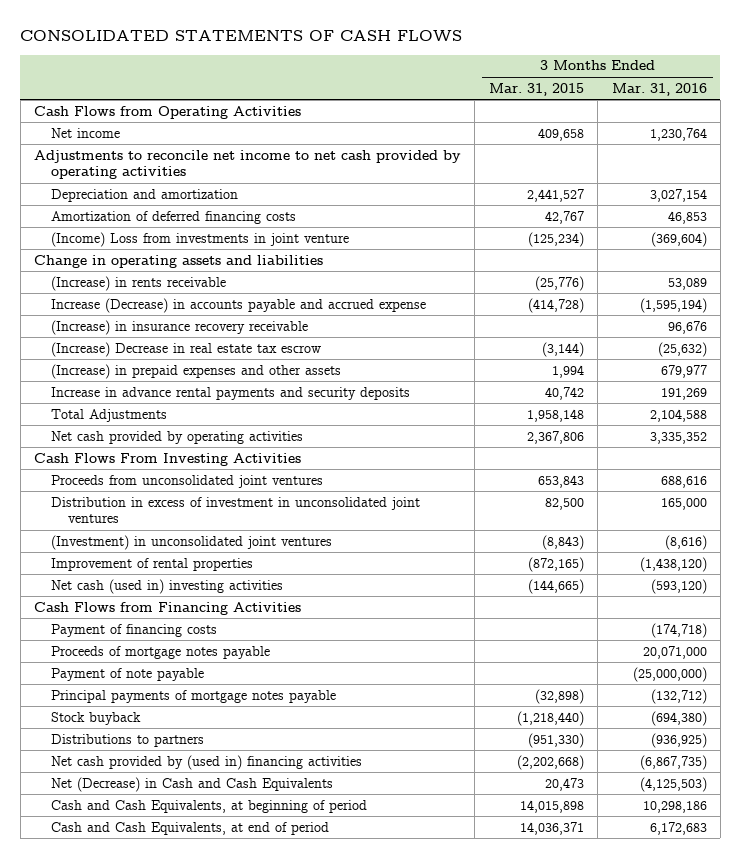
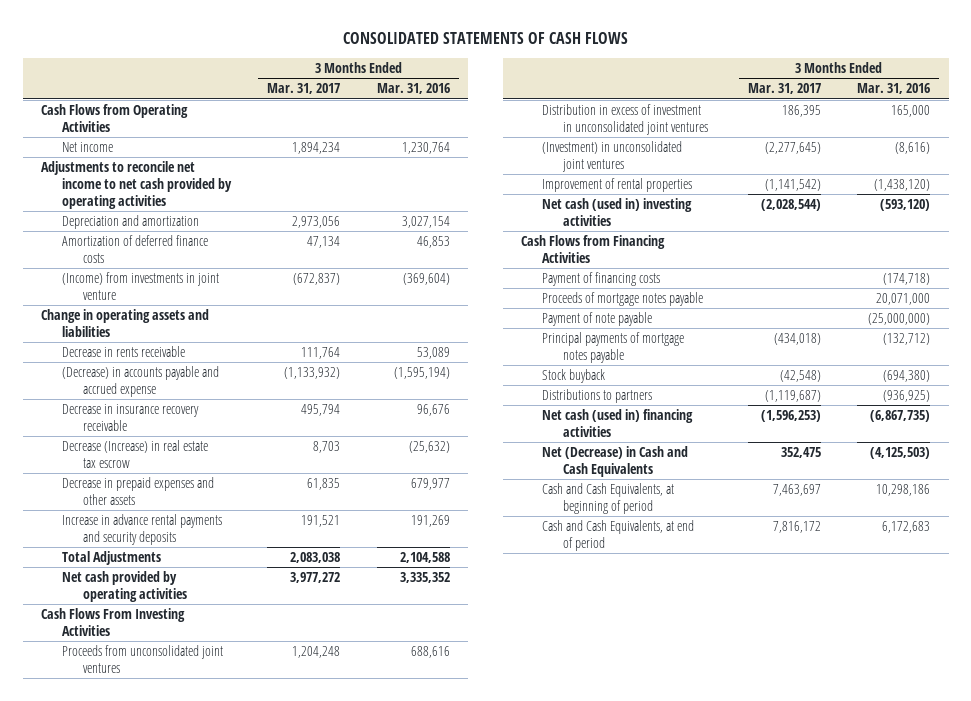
[488,82,584,96] Mar. 31, 2015 -> none
none -> [267,83,341,95] Mar. 31, 2017
[50,210,296,224] Amortization of deferred financing costs -> [61,235,208,263] Amortization of deferred finance costs
[50,231,349,247] (Income) Loss from investments in joint venture -> [61,272,219,300] (Income) from investments in joint venture
[50,275,226,291] (Increase) in rents receivable -> [61,346,185,358] Decrease in rents receivable
[50,297,426,313] Increase (Decrease) in accounts payable and accrued expense -> [61,366,219,397] (Decrease) in accounts payable and accrued expense
[50,319,308,335] (Increase) in insurance recovery receivable -> [61,404,199,431] Decrease in insurance recovery receivable
[50,341,321,357] (Increase) Decrease in real estate tax escrow -> [61,440,208,468] Decrease (Increase) in real estate tax escrow
[50,363,341,379] (Increase) in prepaid expenses and other assets -> [61,477,214,505] Decrease in prepaid expenses and other assets
[50,754,362,770] Net cash provided by (used in) financing activities -> [542,409,694,437] Net cash (used in) financing activities

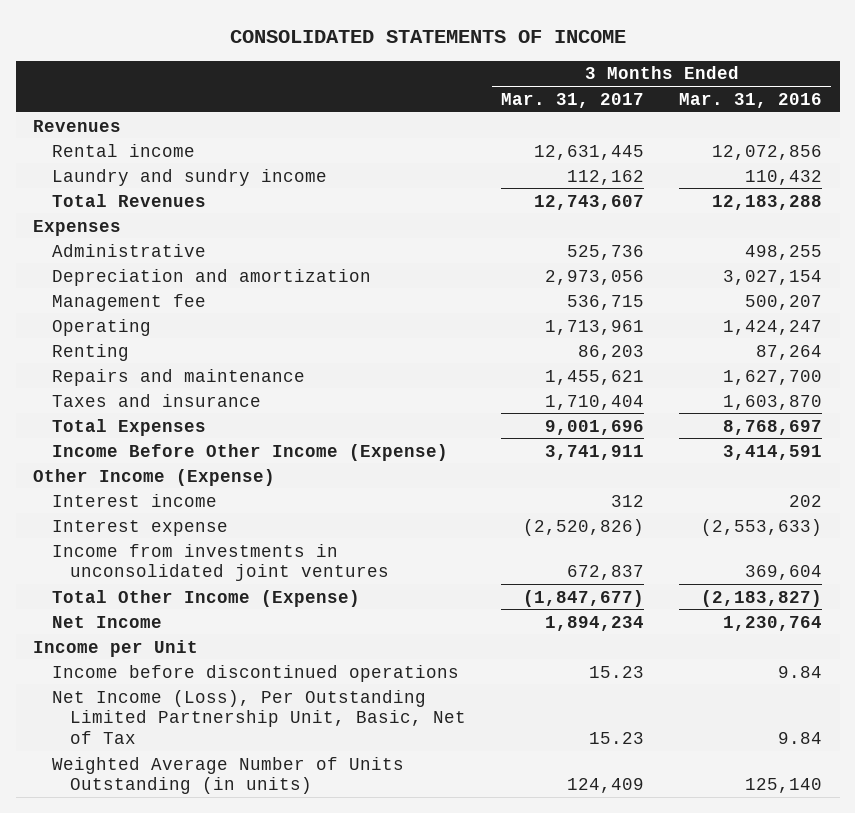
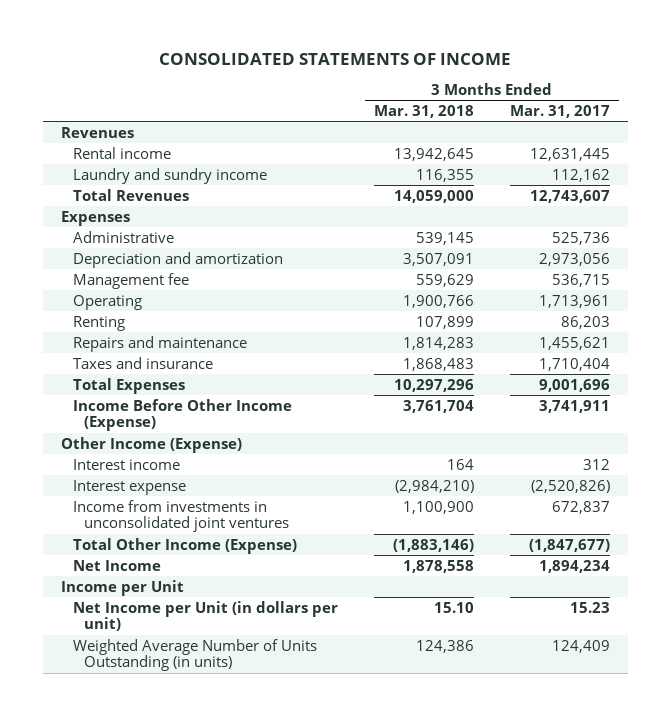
[679,92,823,108] Mar. 31, 2016 -> none
none -> [373,105,474,119] Mar. 31, 2018
[51,689,467,745] Net Income (Loss), Per Outstanding Limited Partnership Unit, Basic, Net of Tax -> none
[51,664,459,682] Income before discontinued operations -> [72,600,338,632] Net Income per Unit (in dollars per unit)

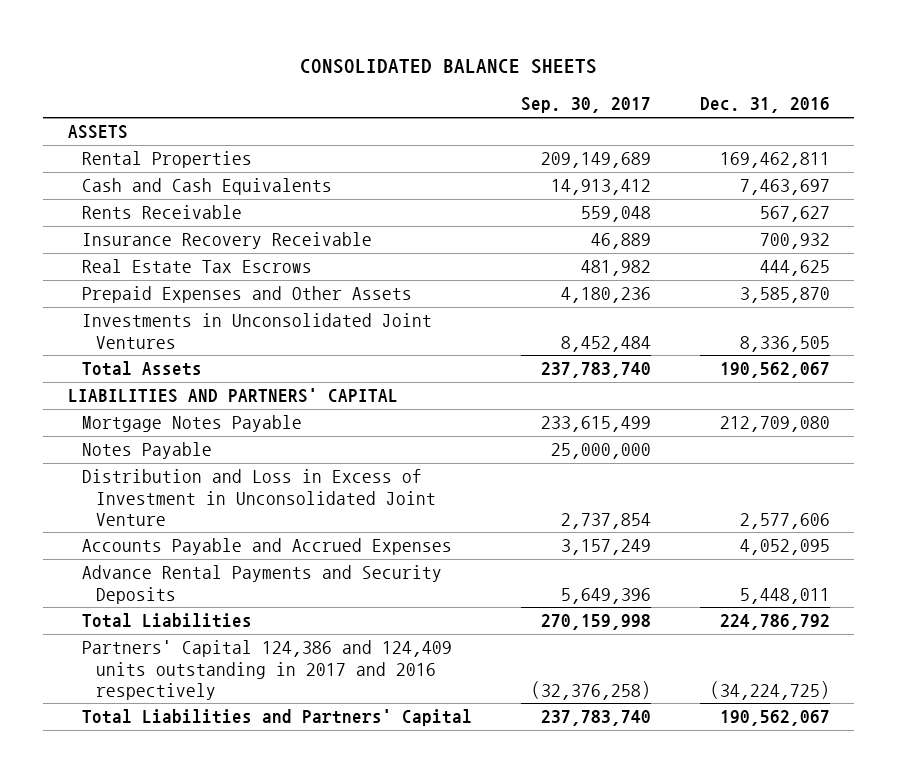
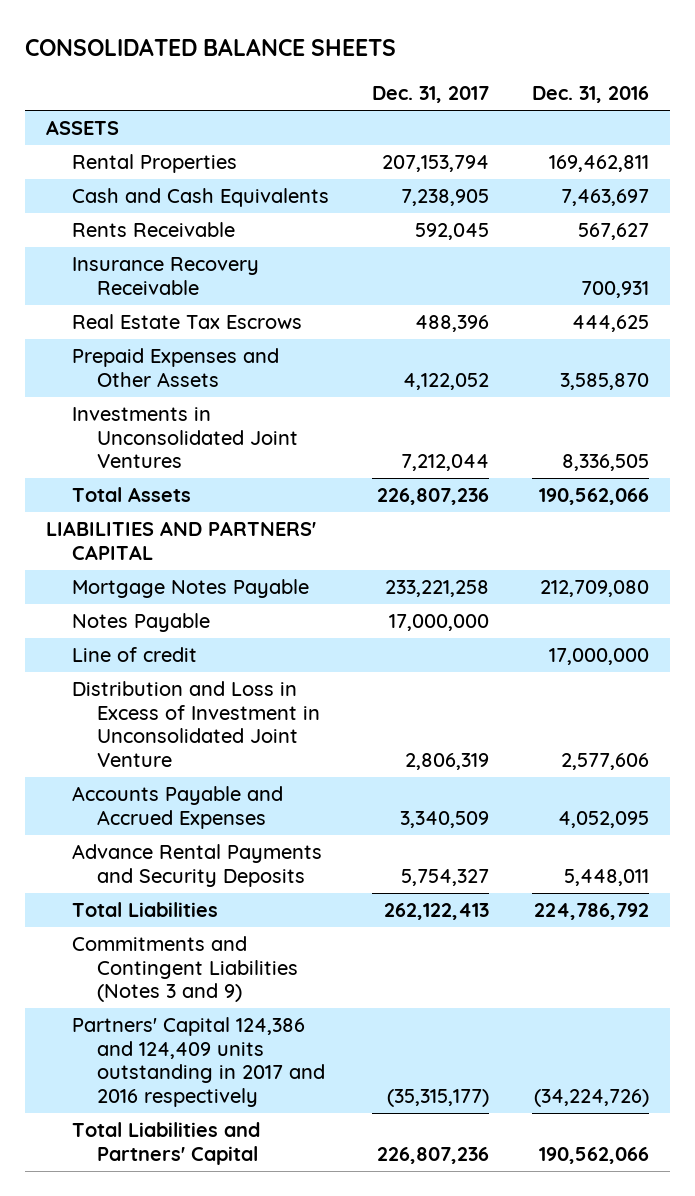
[520,97,651,114] Sep. 30, 2017 -> none
none -> [371,86,489,104] Dec. 31, 2017
[759,233,830,250] 700,932 -> [580,280,649,298] 700,931
[719,362,830,379] 190,562,067 -> [538,488,649,506] 190,562,066
none -> [71,647,197,663] Line of credit
none -> [71,936,299,1003] Commitments and Contingent Liabilities (Notes 3 and 9)
[709,680,830,700] (34,224,725) -> [533,1089,649,1108] (34,224,726)
[719,710,830,727] 190,562,067 -> [538,1146,649,1164] 190,562,066

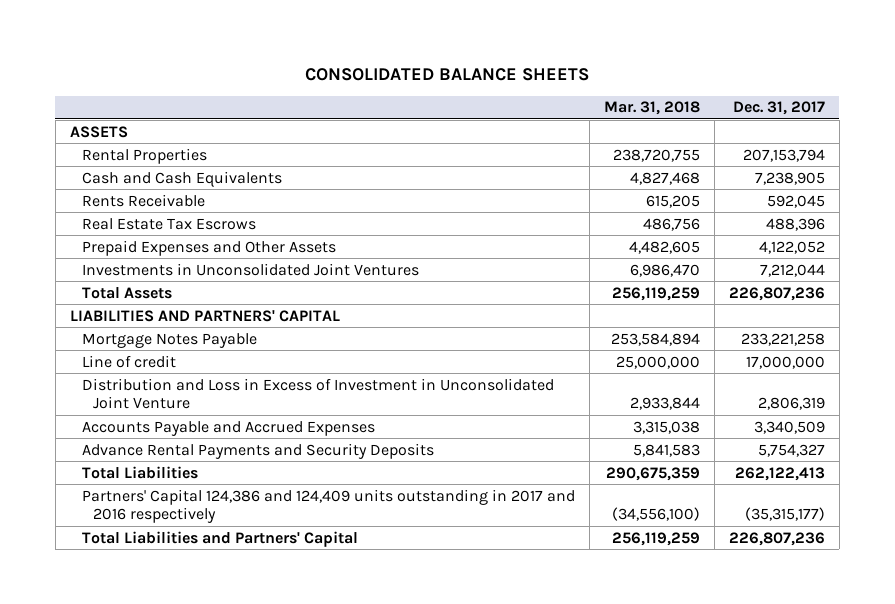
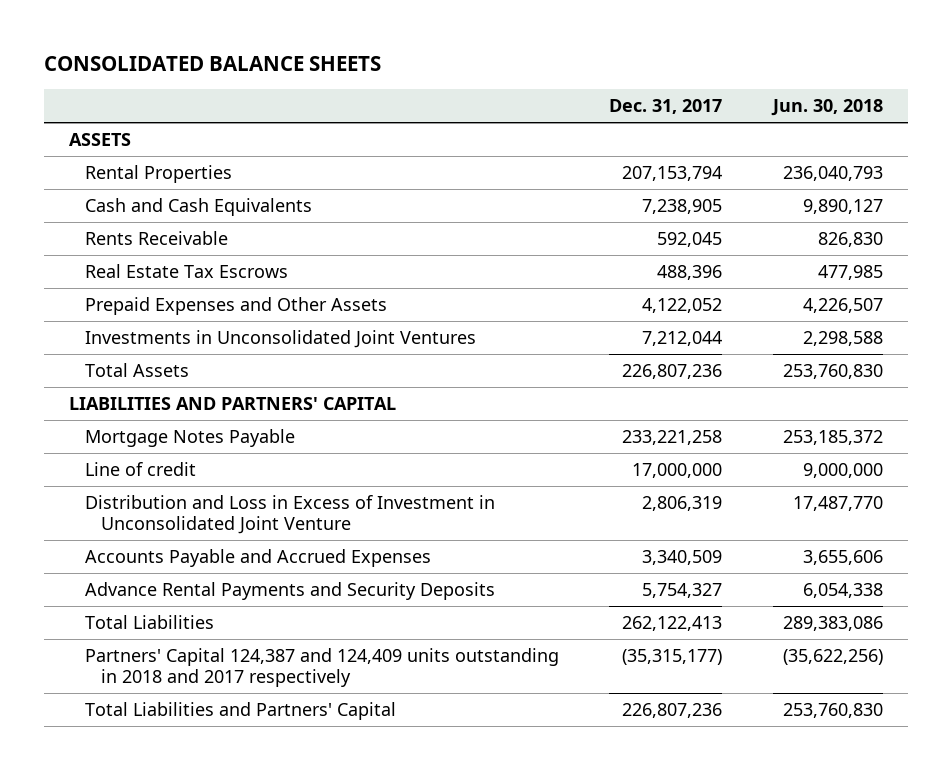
[603,101,700,116] Mar. 31, 2018 -> none
none -> [770,99,883,117] Jun. 30, 2018
[81,488,575,524] Partners' Capital 124,386 and 124,409 units outstanding in 2017 and 2016 respectively -> [84,647,559,688] Partners' Capital 124,387 and 124,409 units outstanding in 2018 and 2017 respectively

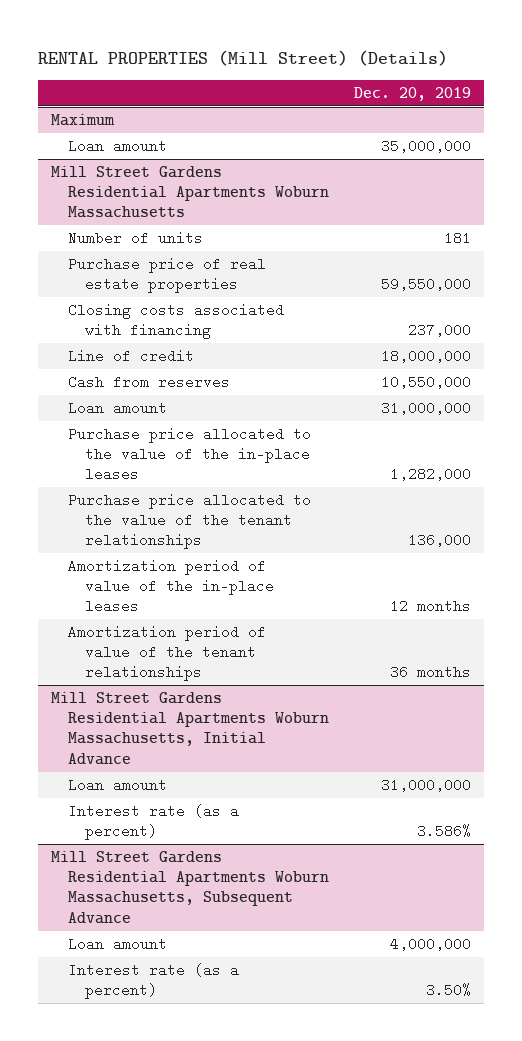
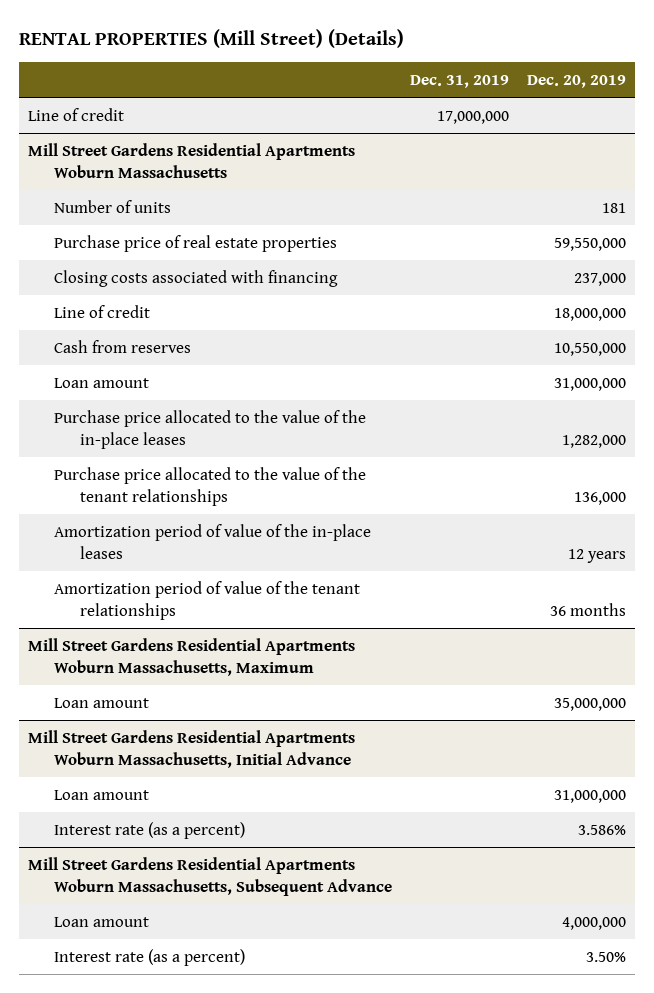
none -> [409,75,509,89] Dec. 31, 2019
[50,113,115,126] Maximum -> none
[67,138,167,153] Loan amount -> none
none -> [27,107,124,121] Line of credit
[390,599,472,614] 12 months -> [568,549,627,564] 12 years
none -> [27,637,355,677] Mill Street Gardens Residential Apartments Woburn Massachusetts, Maximum
none -> [53,697,149,708] Loan amount

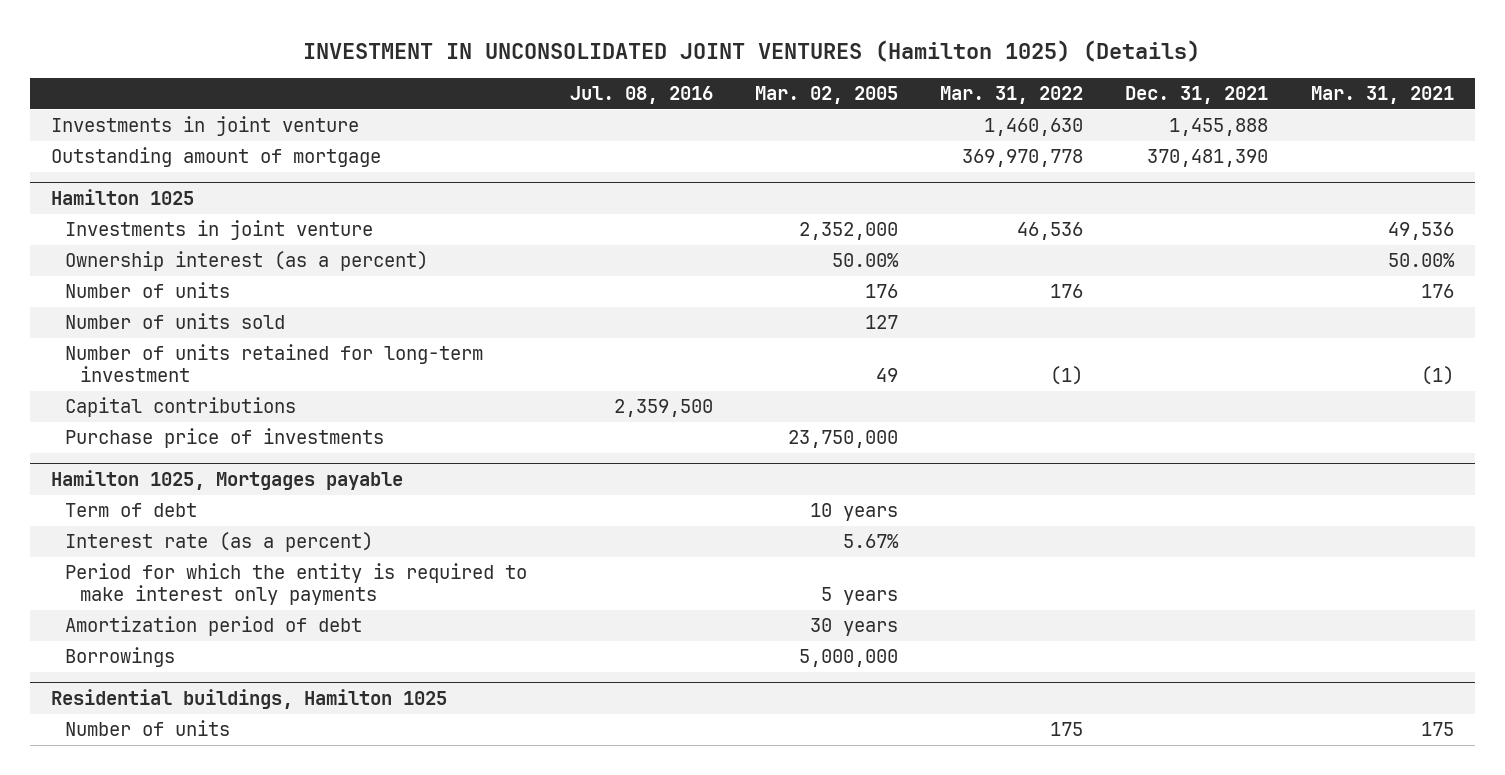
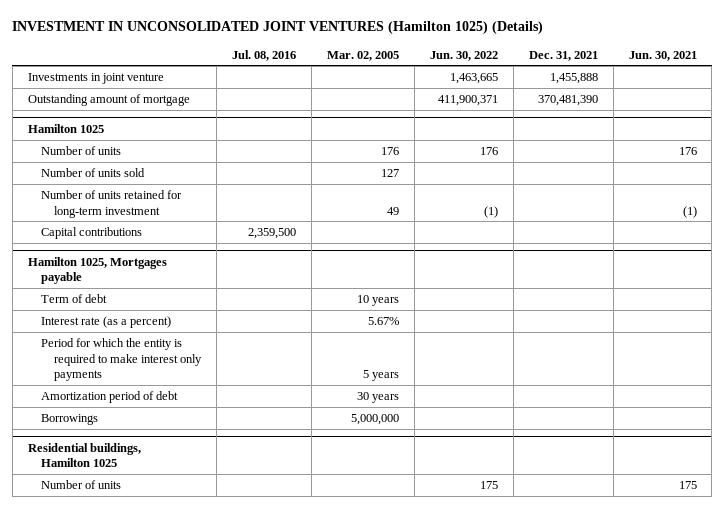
[940,85,1084,104] Mar. 31, 2022 -> none
[1310,85,1454,104] Mar. 31, 2021 -> none
none -> [429,50,498,61] Jun. 30, 2022
none -> [628,50,697,61] Jun. 30, 2021
[65,220,374,241] Investments in joint venture -> none
[65,251,429,272] Ownership interest (as a percent) -> none
[65,428,385,449] Purchase price of investments -> none

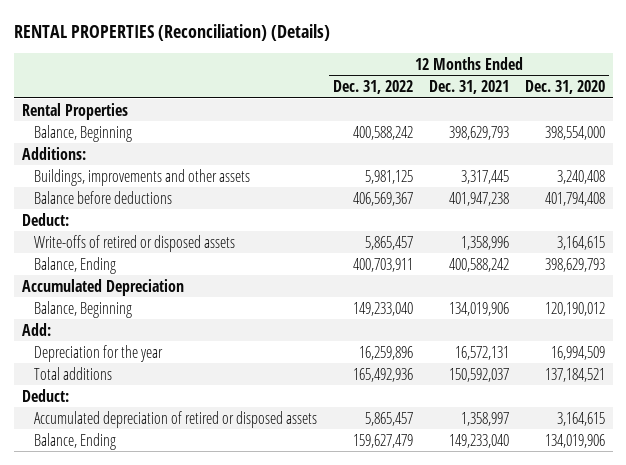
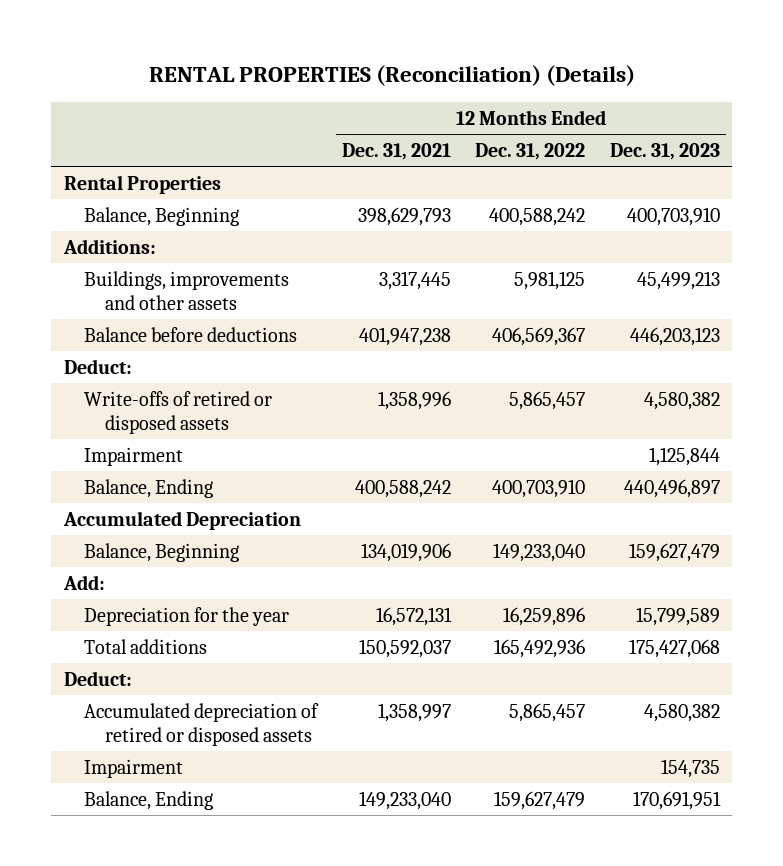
[524,80,605,95] Dec. 31, 2020 -> none
none -> [609,142,720,160] Dec. 31, 2023
none -> [84,446,184,466] Impairment
[353,257,414,272] 400,703,911 -> [492,478,586,498] 400,703,910
none -> [84,758,184,778] Impairment

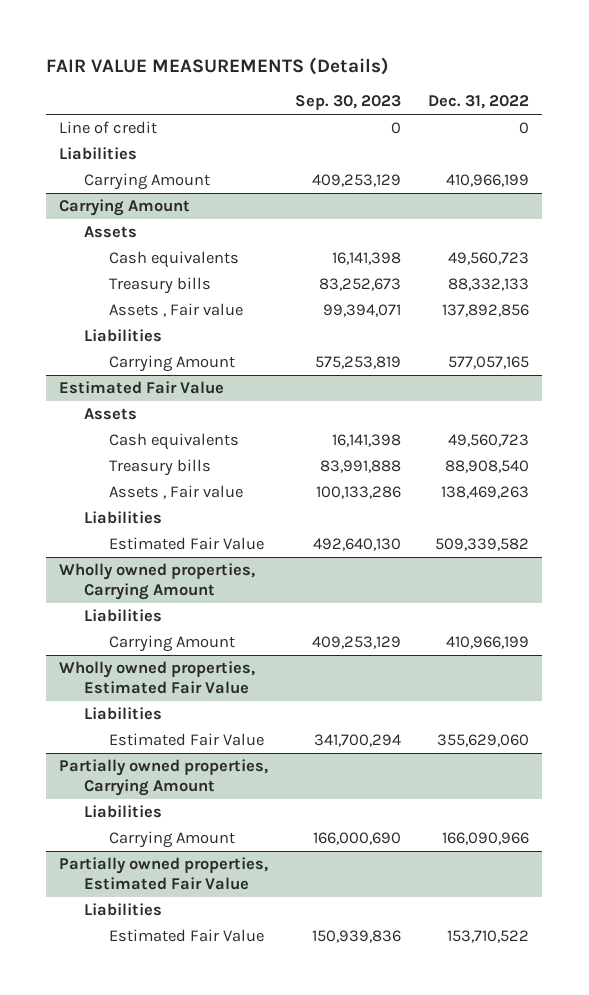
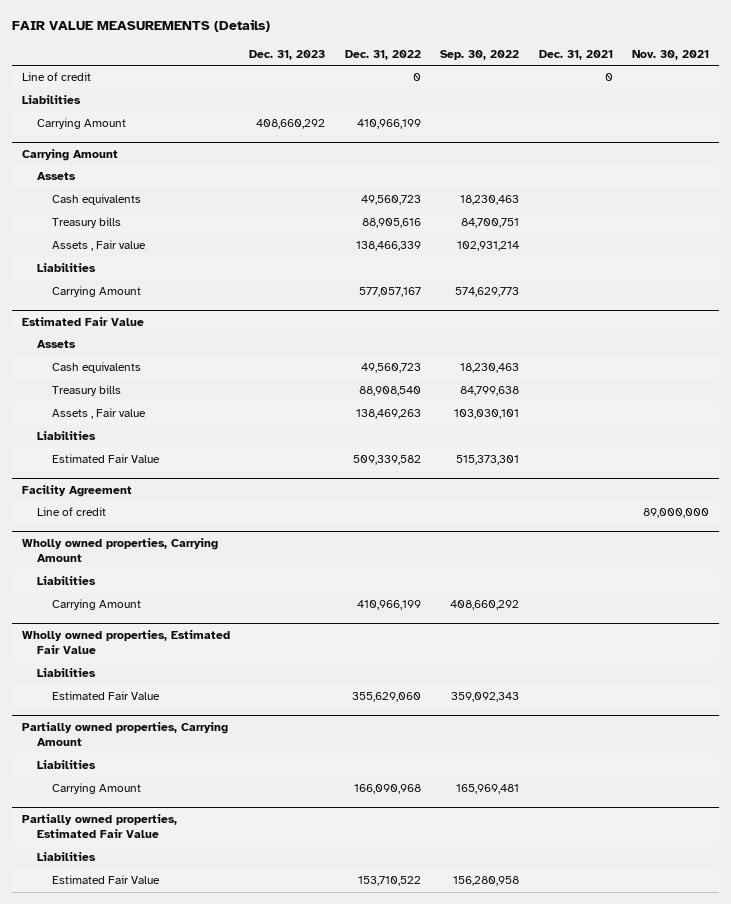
[295,95,402,111] Sep. 30, 2023 -> none
none -> [249,49,326,60] Dec. 31, 2023
none -> [440,49,520,60] Sep. 30, 2022
none -> [538,49,613,60] Dec. 31, 2021
none -> [632,49,710,60] Nov. 30, 2021
[448,278,530,292] 88,332,133 -> [361,218,421,229] 88,905,616
[442,304,530,318] 137,892,856 -> [355,241,421,252] 138,466,339
[448,356,530,370] 577,057,165 -> [358,287,421,298] 577,057,167
none -> [21,485,132,498] Facility Agreement
none -> [37,507,107,517] Line of credit
[442,832,530,846] 166,090,966 -> [353,784,421,795] 166,090,968

